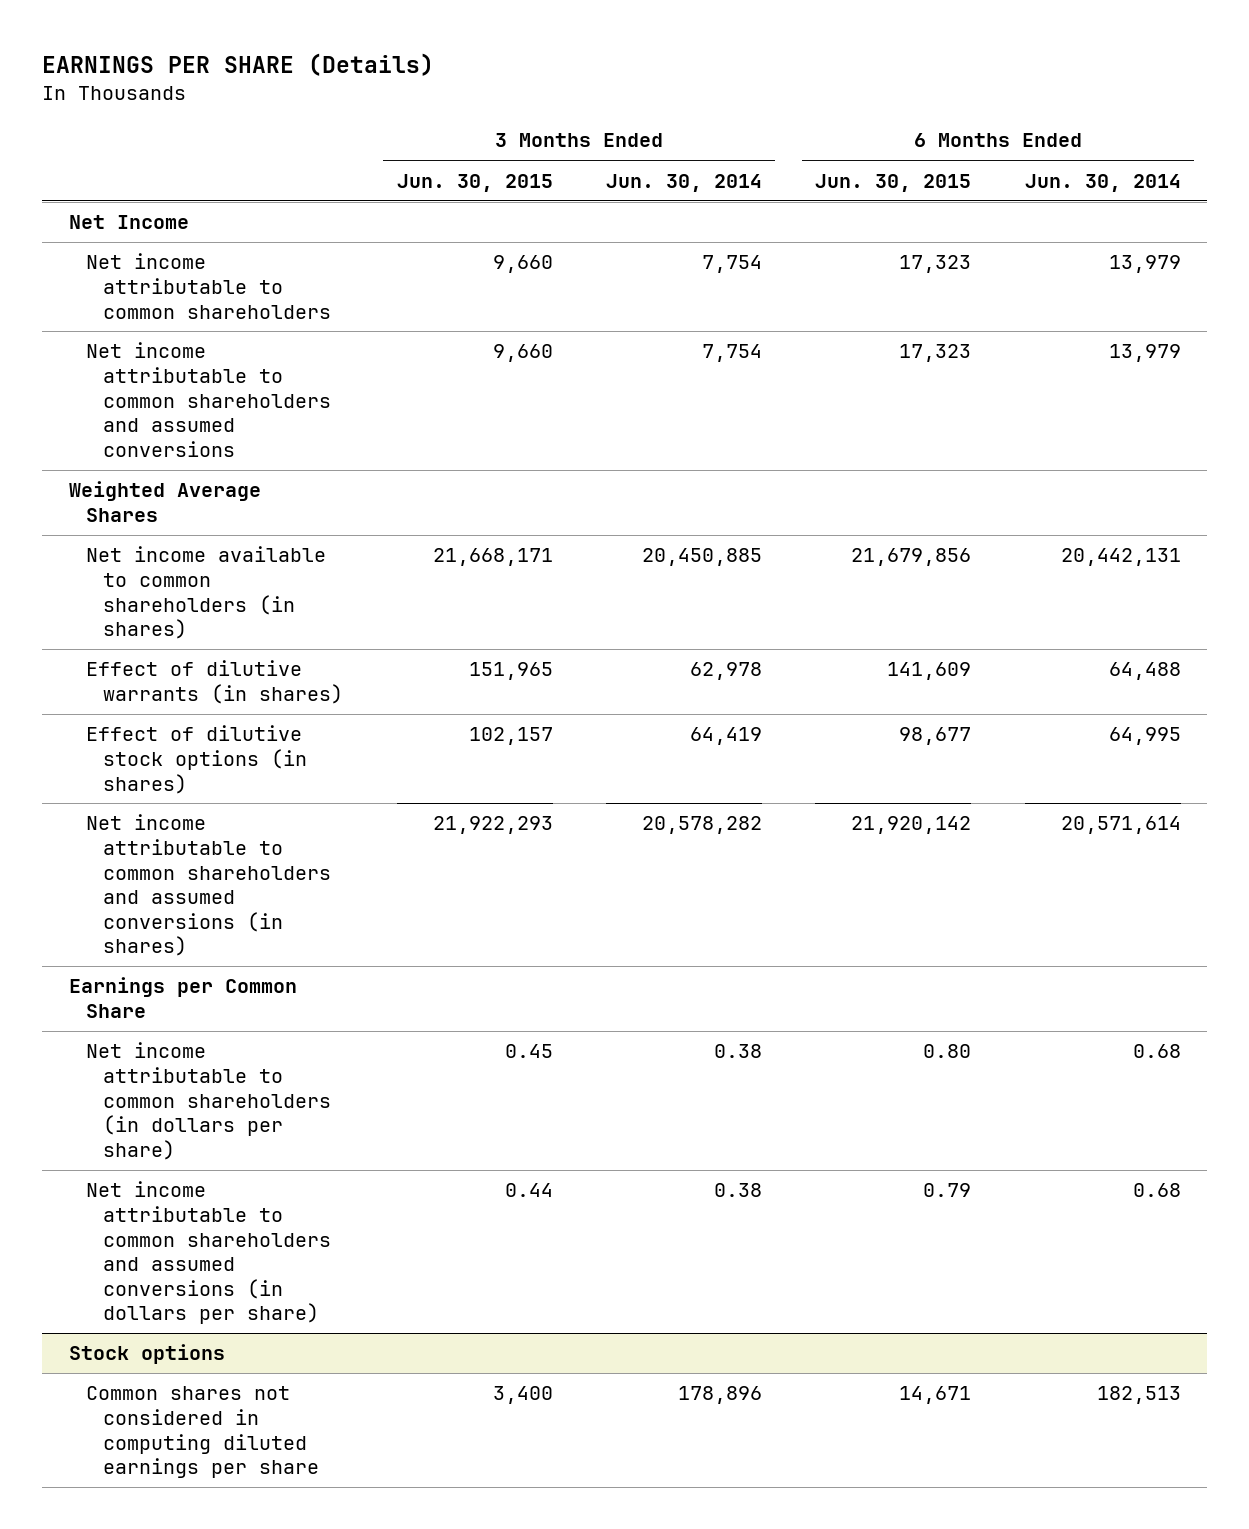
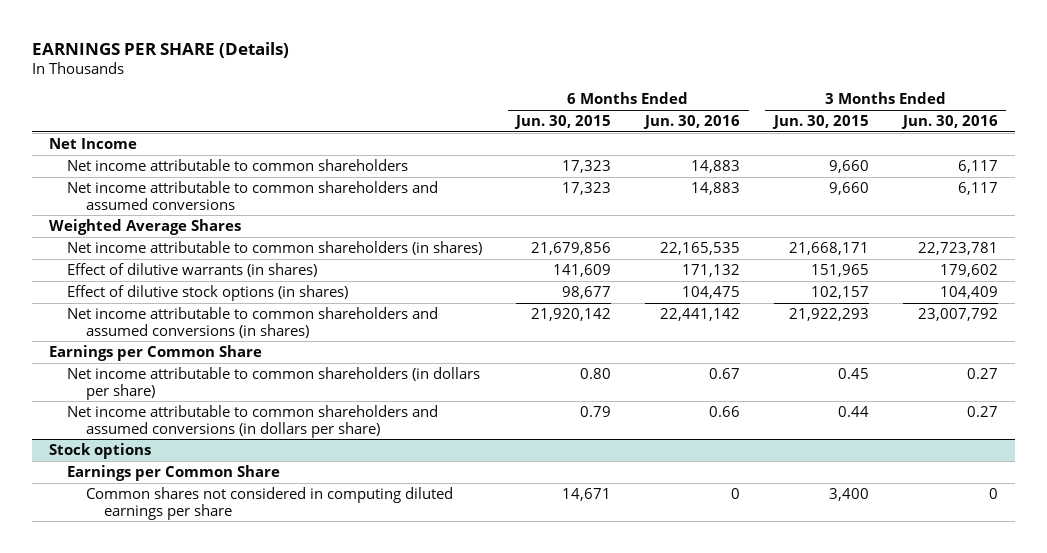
[605,173,762,192] Jun. 30, 2014 -> none
[1024,173,1181,192] Jun. 30, 2014 -> none
none -> [643,114,741,129] Jun. 30, 2016
none -> [900,114,998,129] Jun. 30, 2016
[85,546,326,640] Net income available to common shareholders (in shares) -> [67,240,483,255] Net income attributable to common shareholders (in shares)
none -> [67,464,281,481] Earnings per Common Share

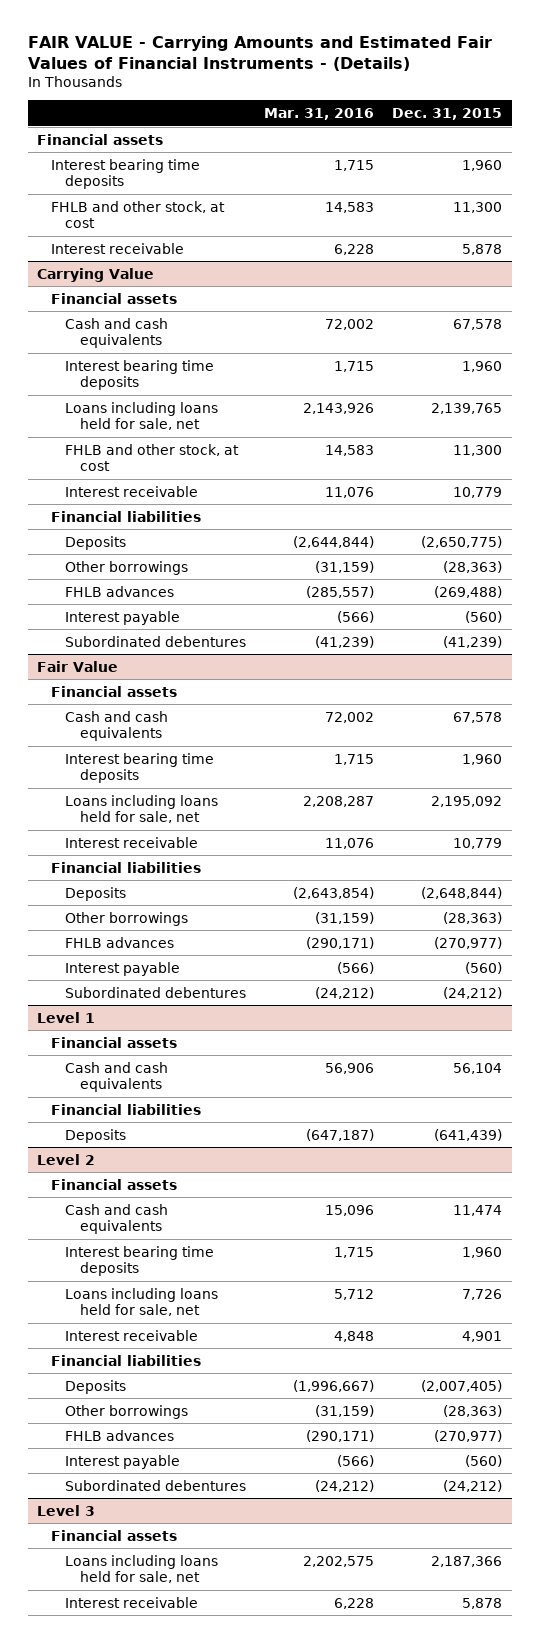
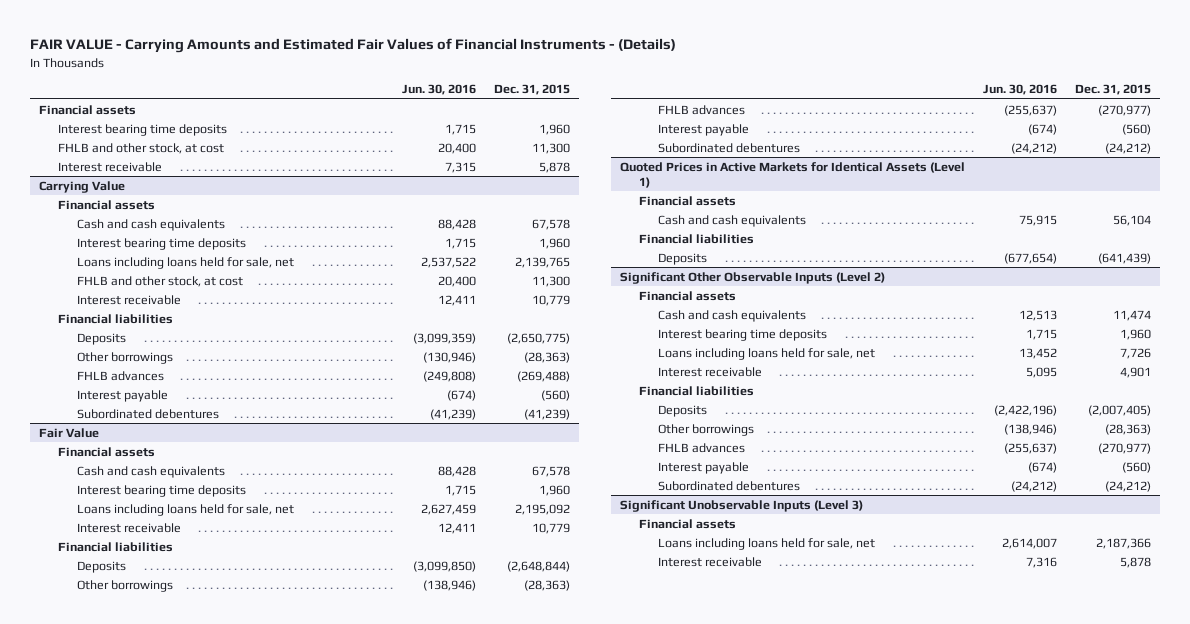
[264,107,375,120] Mar. 31, 2016 -> none
none -> [401,84,476,96] Jun. 30, 2016
[36,1011,95,1023] Level 1 -> [619,161,965,188] Quoted Prices in Active Markets for Identical Assets (Level 1)
[36,1153,95,1165] Level 2 -> [619,271,885,284] Significant Other Observable Inputs (Level 2)
[36,1504,95,1516] Level 3 -> [619,499,863,512] Significant Unobservable Inputs (Level 3)

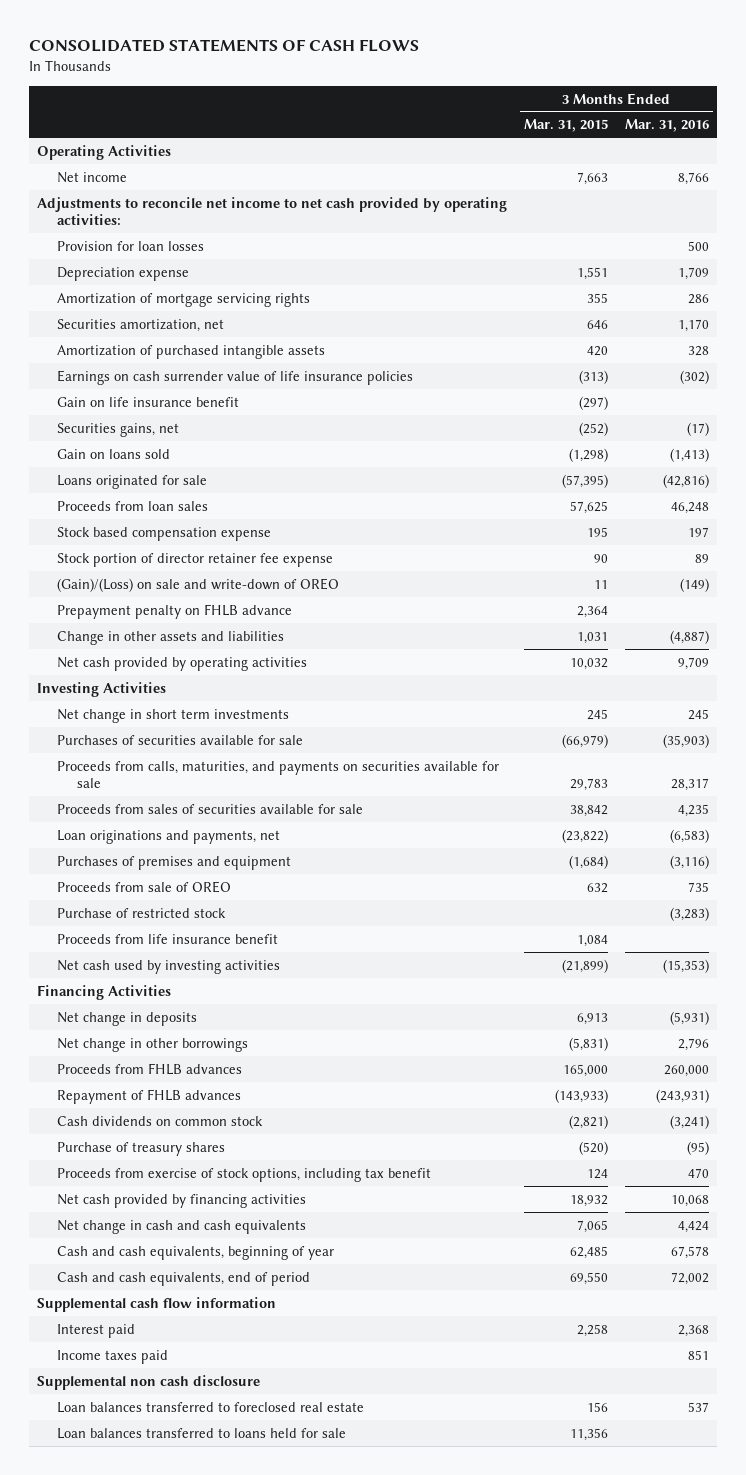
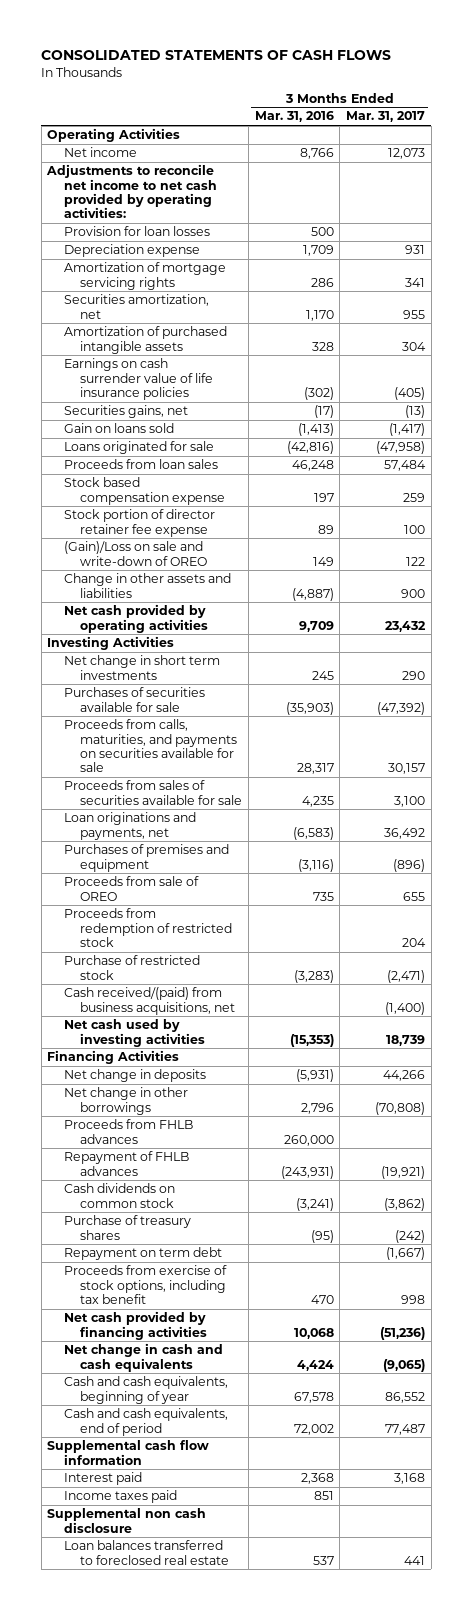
[523,119,608,133] Mar. 31, 2015 -> none
none -> [345,111,425,123] Mar. 31, 2017
[56,396,239,407] Gain on life insurance benefit -> none
[56,603,292,619] Prepayment penalty on FHLB advance -> none
[56,577,339,592] (Gain)/(Loss) on sale and write-down of OREO -> [63,541,208,566] (Gain)/Loss on sale and write-down of OREO
[679,577,709,592] (149) -> [312,556,334,566] 149
none -> [63,908,233,948] Proceeds from redemption of restricted stock
[56,933,278,944] Proceeds from life insurance benefit -> none
none -> [63,987,236,1015] Cash received/(paid) from business acquisitions, net
none -> [63,1247,222,1261] Repayment on term debt
[56,1427,346,1439] Loan balances transferred to loans held for sale -> none

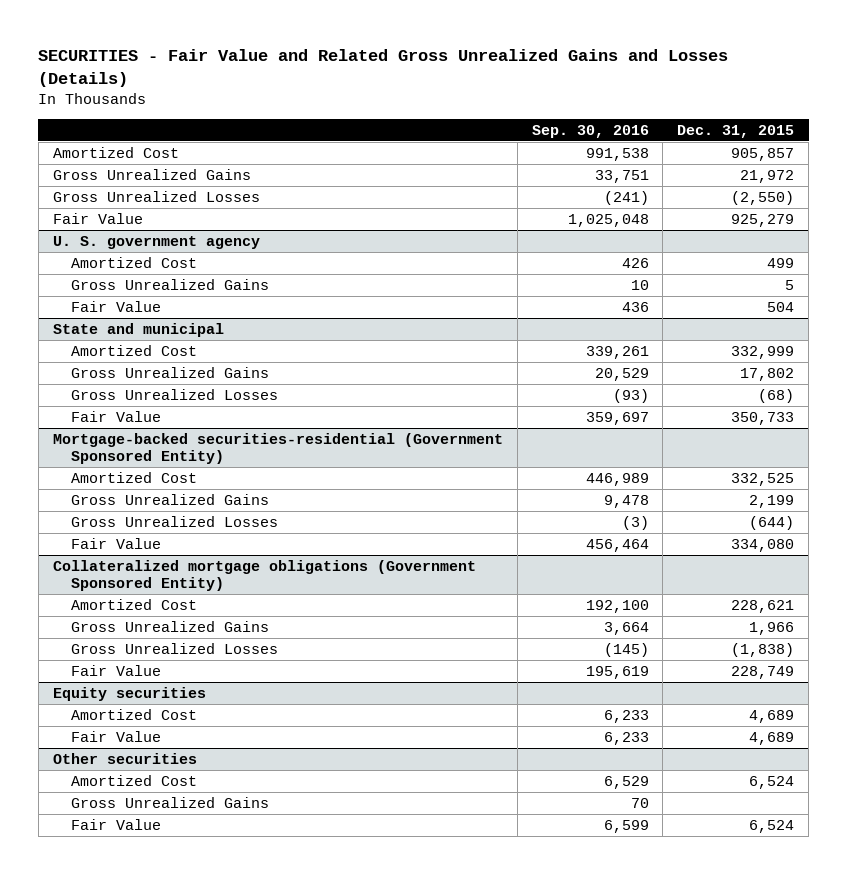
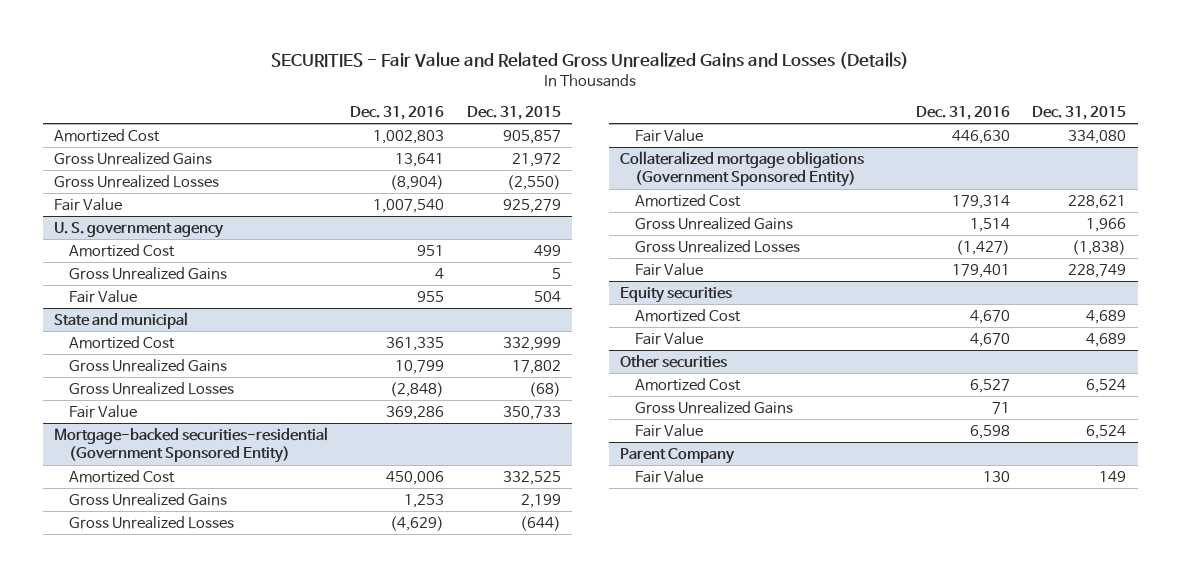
[531,124,649,138] Sep. 30, 2016 -> none
none -> [350,106,445,121] Dec. 31, 2016
none -> [619,447,735,464] Parent Company
none -> [635,469,704,483] Fair Value

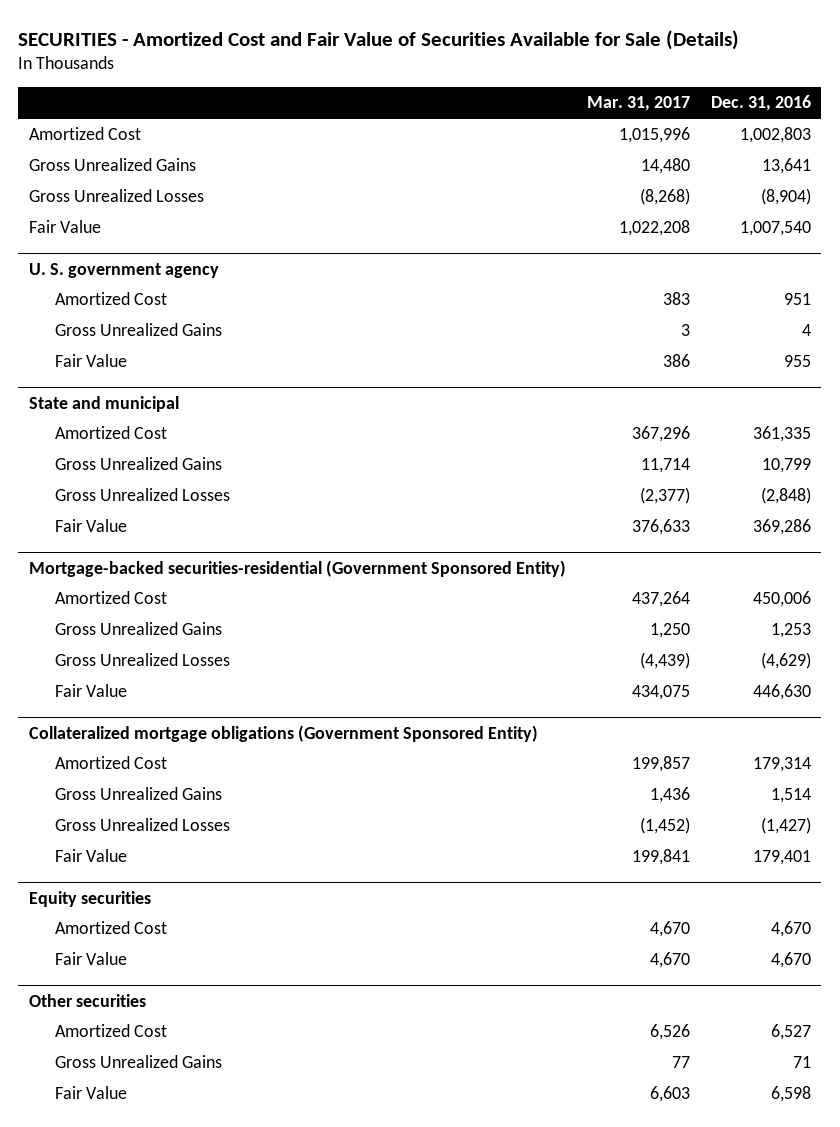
[271,51,910,69] SECURITIES - Fair Value and Related Gross Unrealized Gains and Losses (Details) -> [18,29,740,50] SECURITIES - Amortized Cost and Fair Value of Securities Available for Sale (Details)
[466,106,561,121] Dec. 31, 2015 -> none
none -> [586,96,690,112] Mar. 31, 2017
[619,447,735,464] Parent Company -> none
[635,469,704,483] Fair Value -> none

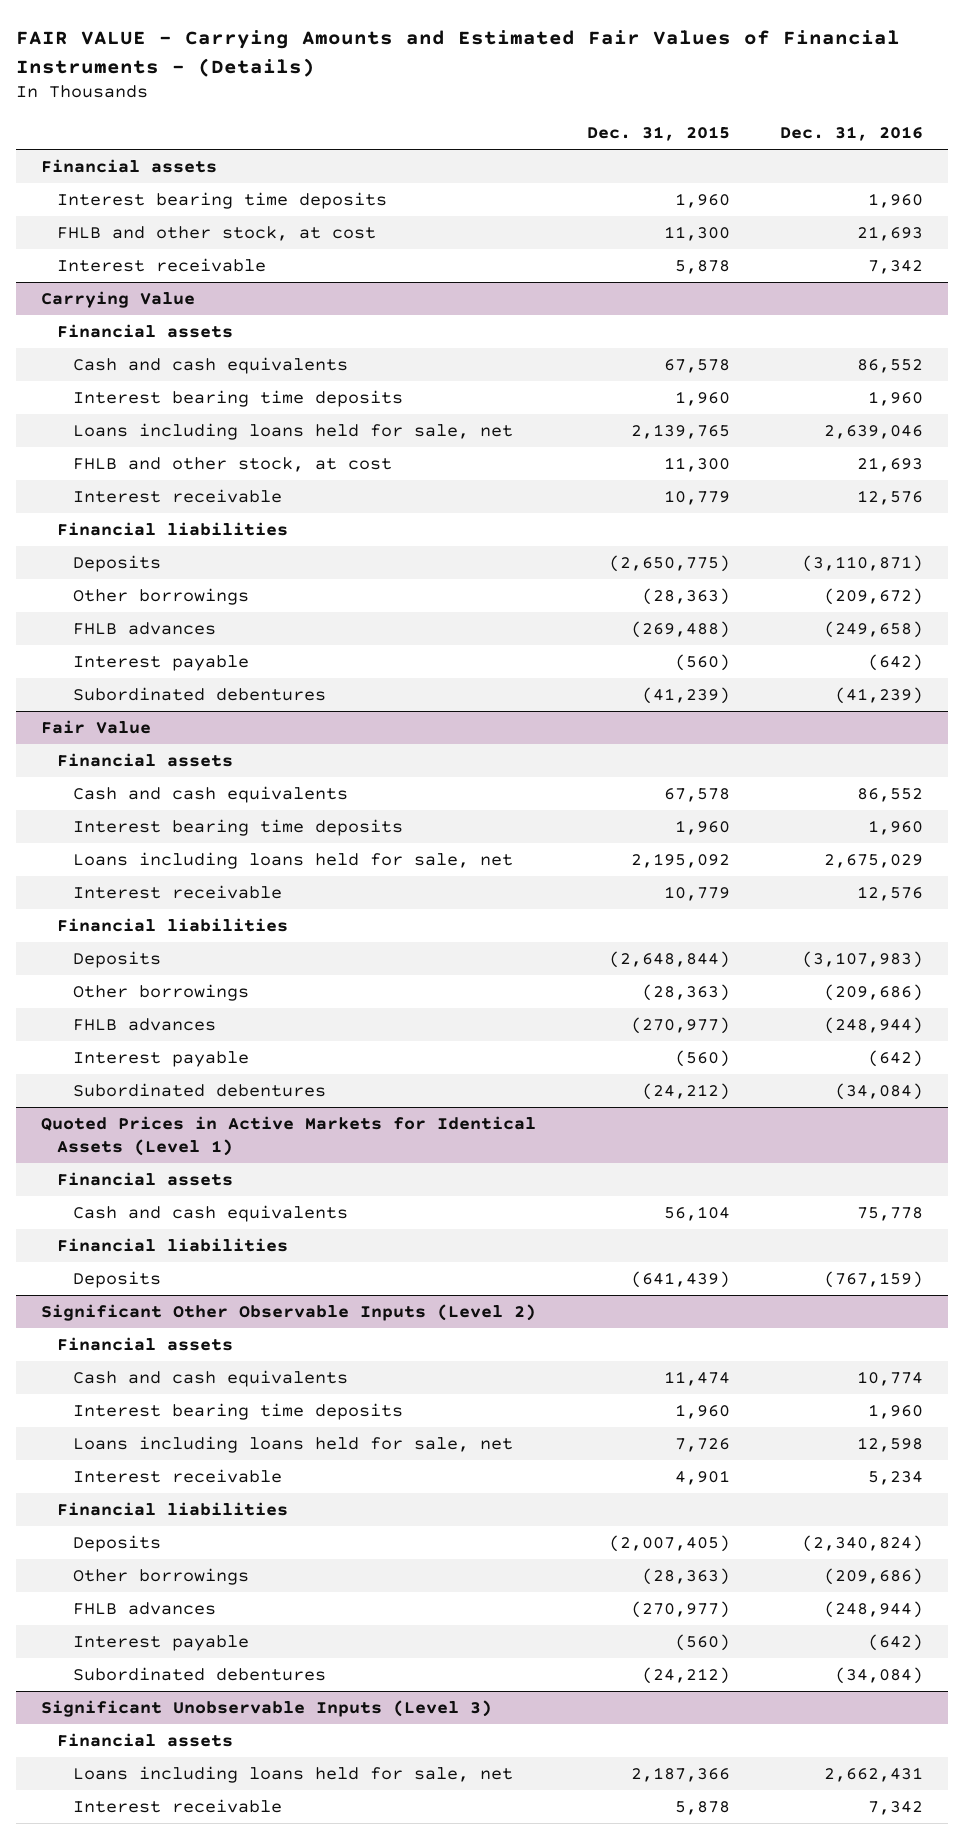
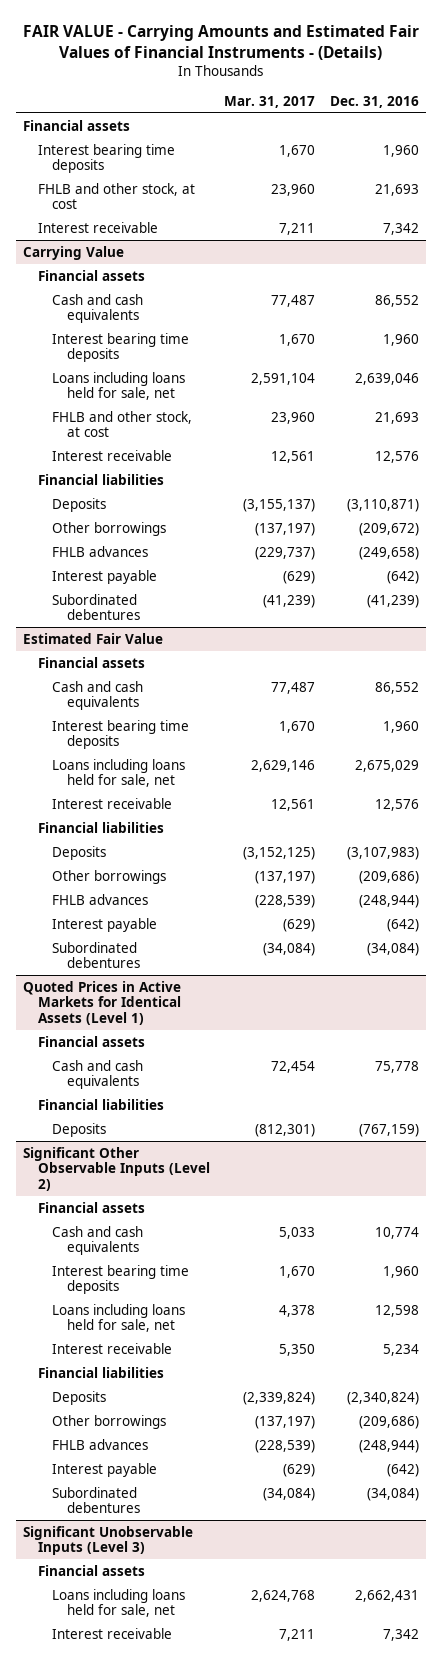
[586,125,730,141] Dec. 31, 2015 -> none
none -> [224,95,316,108] Mar. 31, 2017
[41,720,152,735] Fair Value -> [23,632,164,644] Estimated Fair Value

